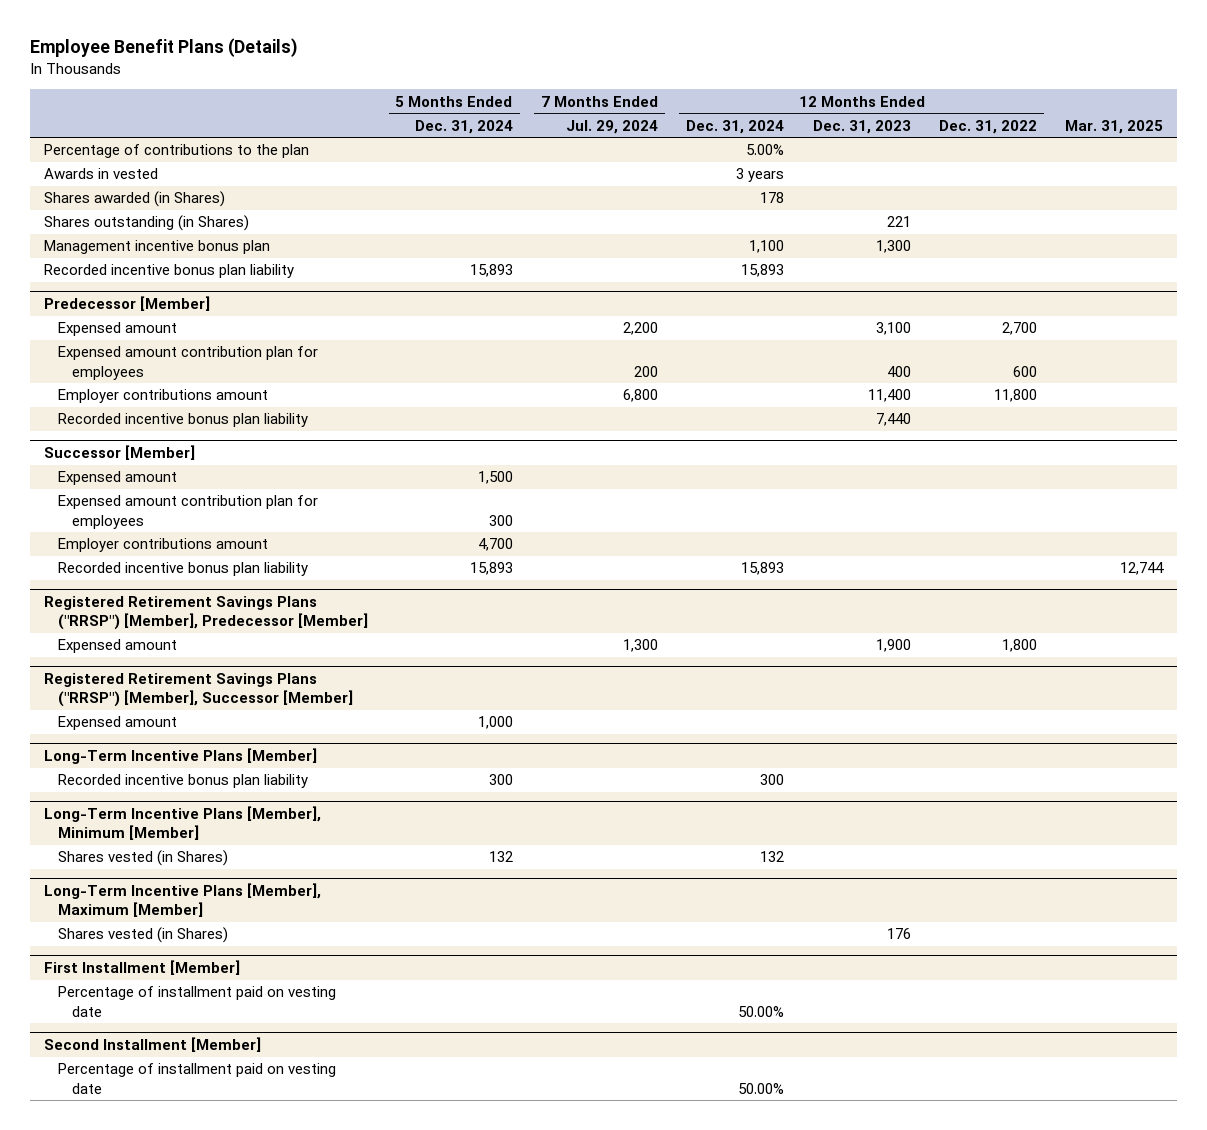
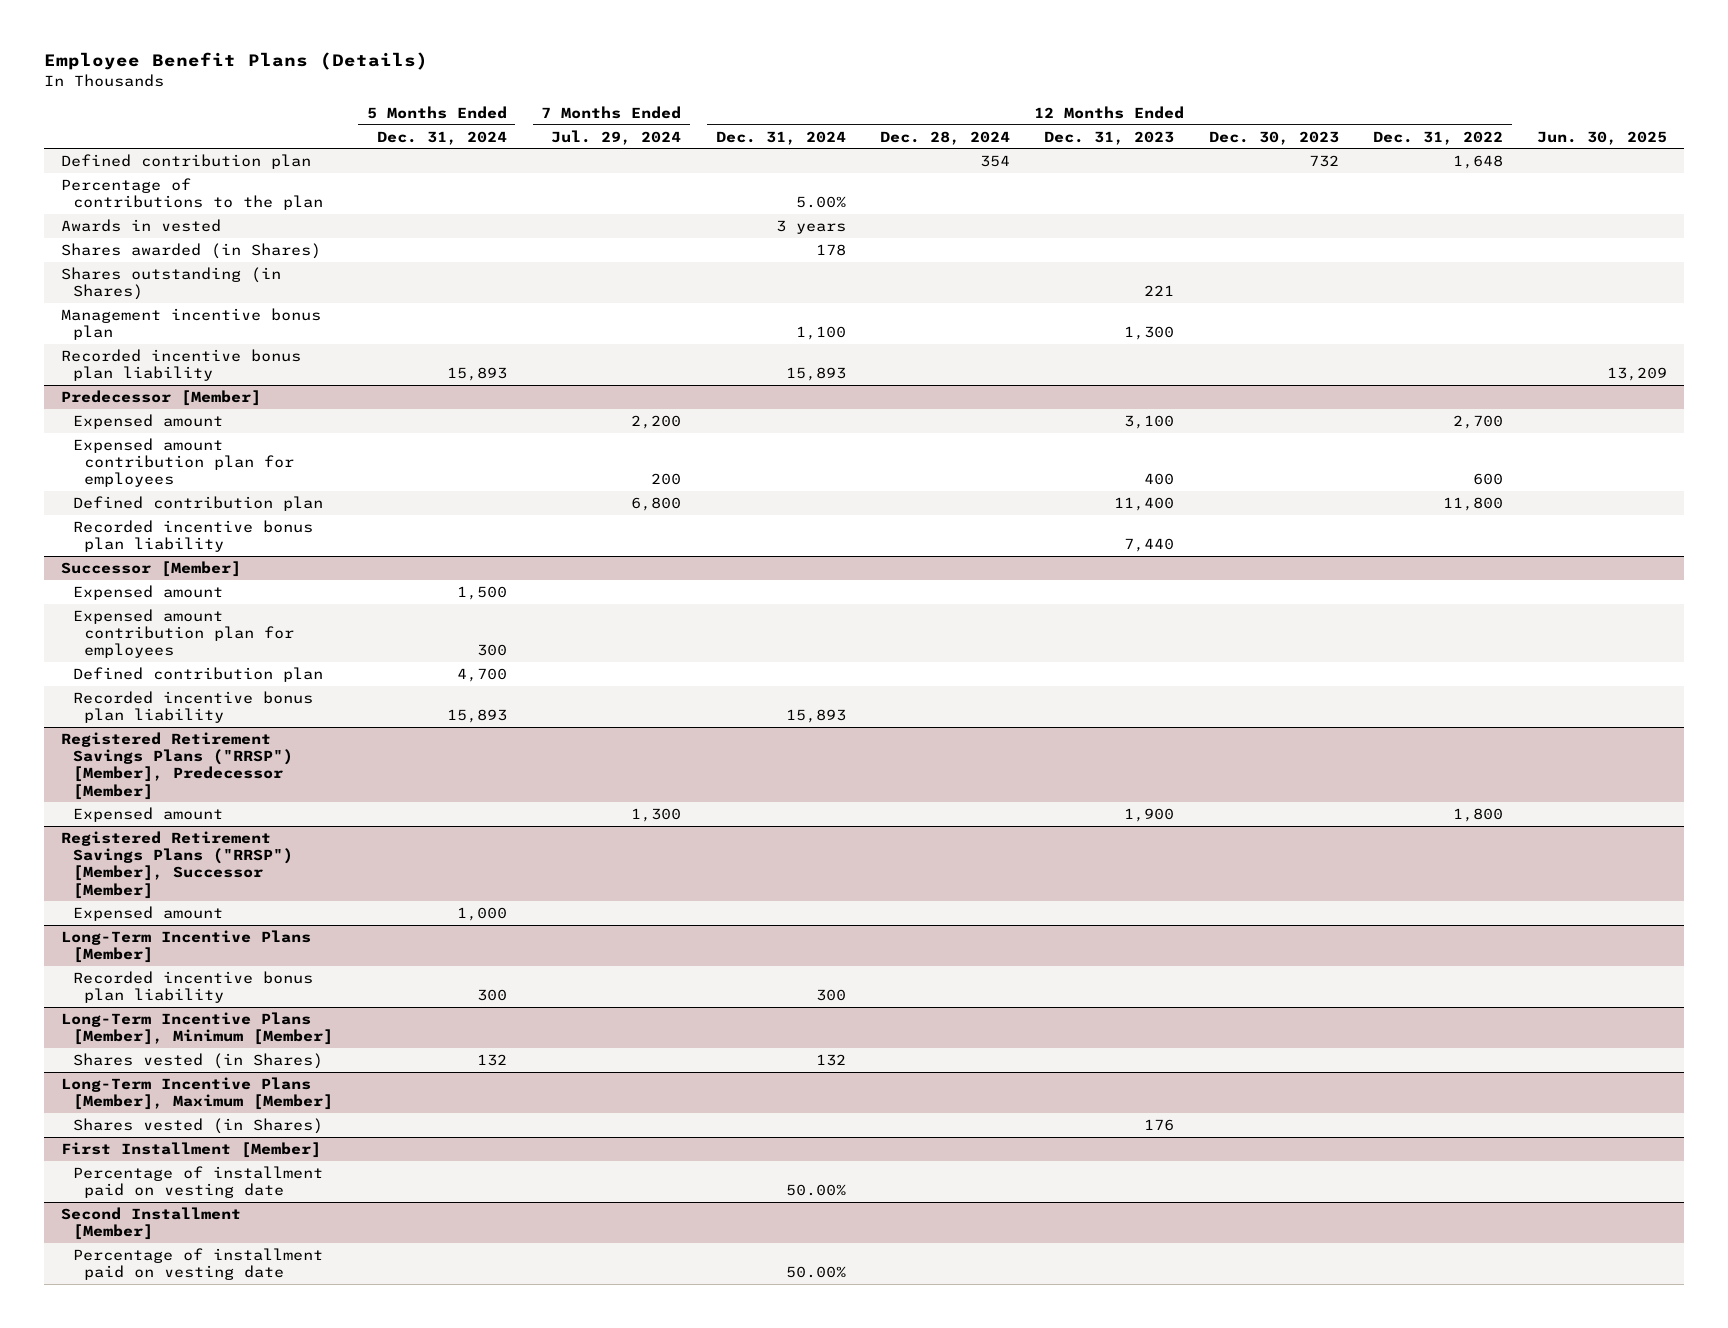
[1065,119,1164,134] Mar. 31, 2025 -> none
none -> [879,130,1010,145] Dec. 28, 2024
none -> [1208,130,1339,145] Dec. 30, 2023
none -> [1537,130,1668,145] Jun. 30, 2025
none -> [61,154,312,170] Defined contribution plan
[57,389,268,404] Employer contributions amount -> [72,496,323,512] Defined contribution plan
[57,538,268,553] Employer contributions amount -> [72,667,323,683] Defined contribution plan

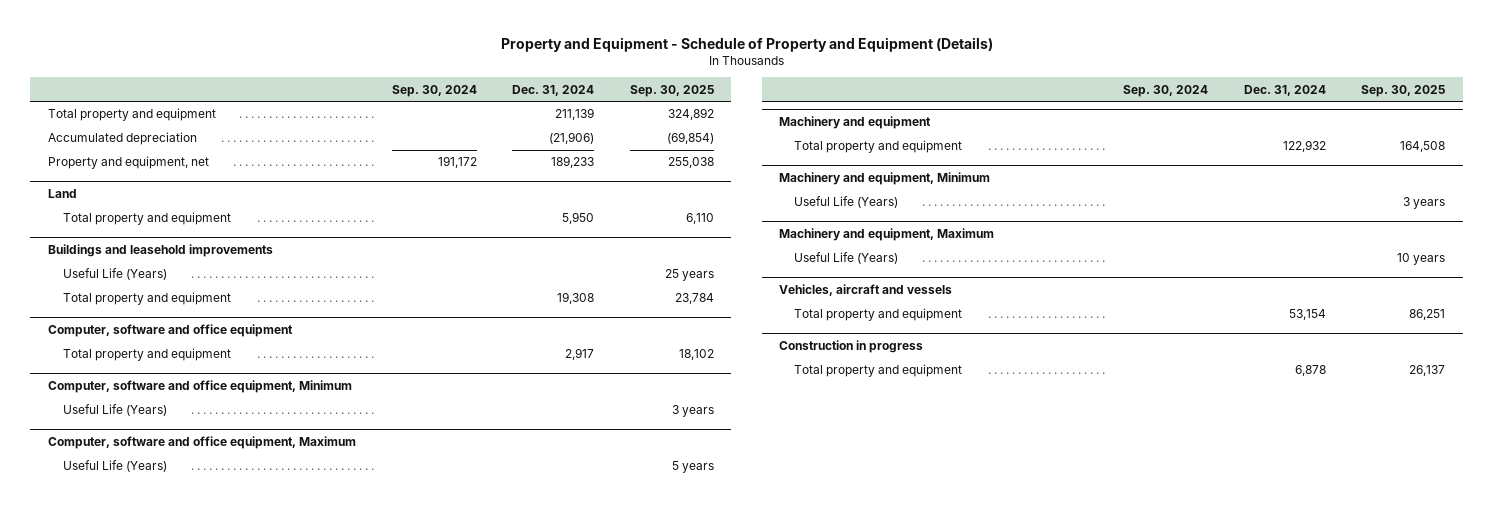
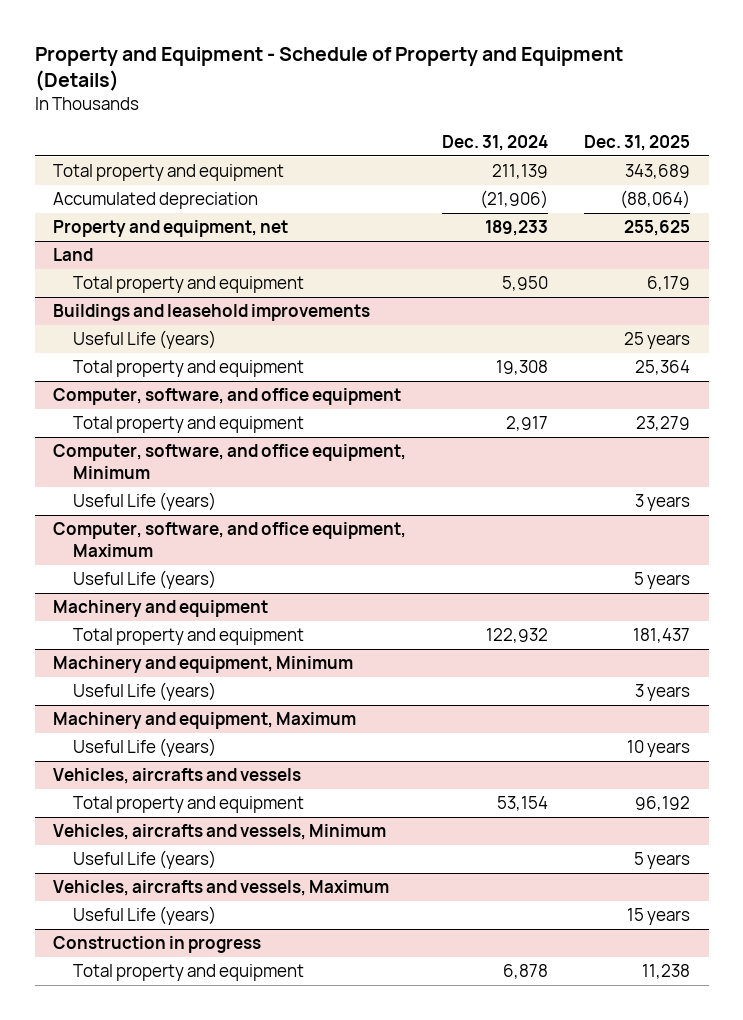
[391,84,477,97] Sep. 30, 2024 -> none
[629,84,714,97] Sep. 30, 2025 -> none
none -> [584,134,691,151] Dec. 31, 2025
[62,268,167,281] Useful Life (Years) -> [73,330,217,350] Useful Life (years)
[48,323,294,337] Computer, software and office equipment -> [52,388,401,406] Computer, software, and office equipment
[48,379,353,393] Computer, software and office equipment, Minimum -> [52,444,406,480] Computer, software, and office equipment, Minimum
[62,404,167,417] Useful Life (Years) -> [73,492,217,512] Useful Life (years)
[48,435,357,449] Computer, software and office equipment, Maximum -> [52,522,406,558] Computer, software, and office equipment, Maximum
[62,460,167,473] Useful Life (Years) -> [73,570,217,590] Useful Life (years)
[794,196,899,209] Useful Life (Years) -> [73,682,217,702] Useful Life (years)
[794,252,899,265] Useful Life (Years) -> [73,738,217,758] Useful Life (years)
[779,283,953,296] Vehicles, aircraft and vessels -> [52,768,301,785] Vehicles, aircrafts and vessels
none -> [52,824,386,841] Vehicles, aircrafts and vessels, Minimum
none -> [73,850,217,870] Useful Life (years)
none -> [52,880,389,897] Vehicles, aircrafts and vessels, Maximum
none -> [73,906,217,926] Useful Life (years)

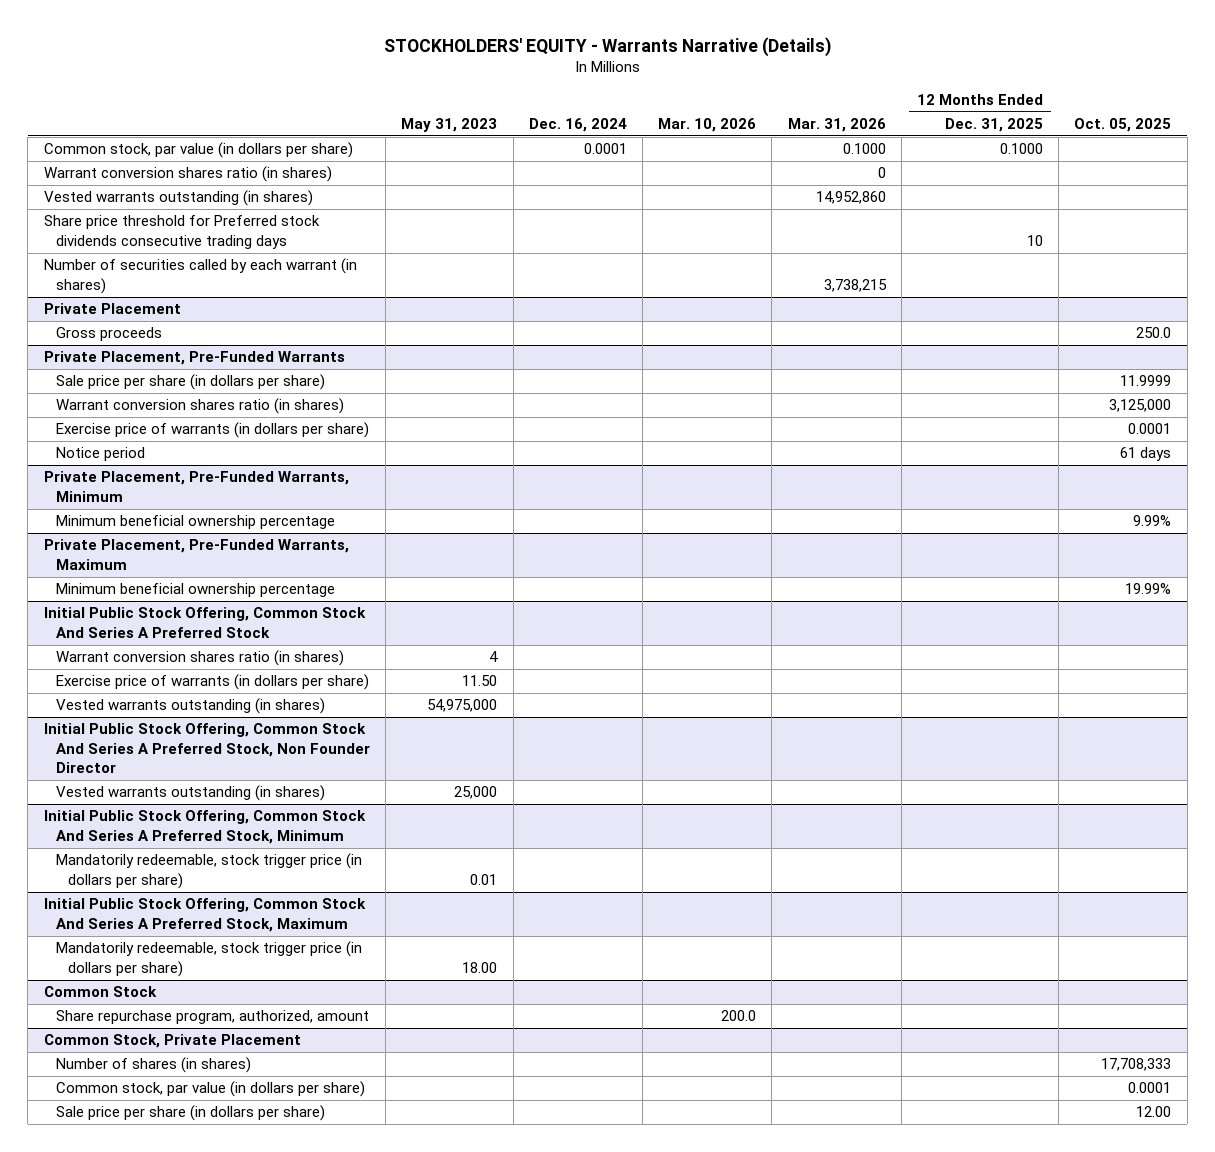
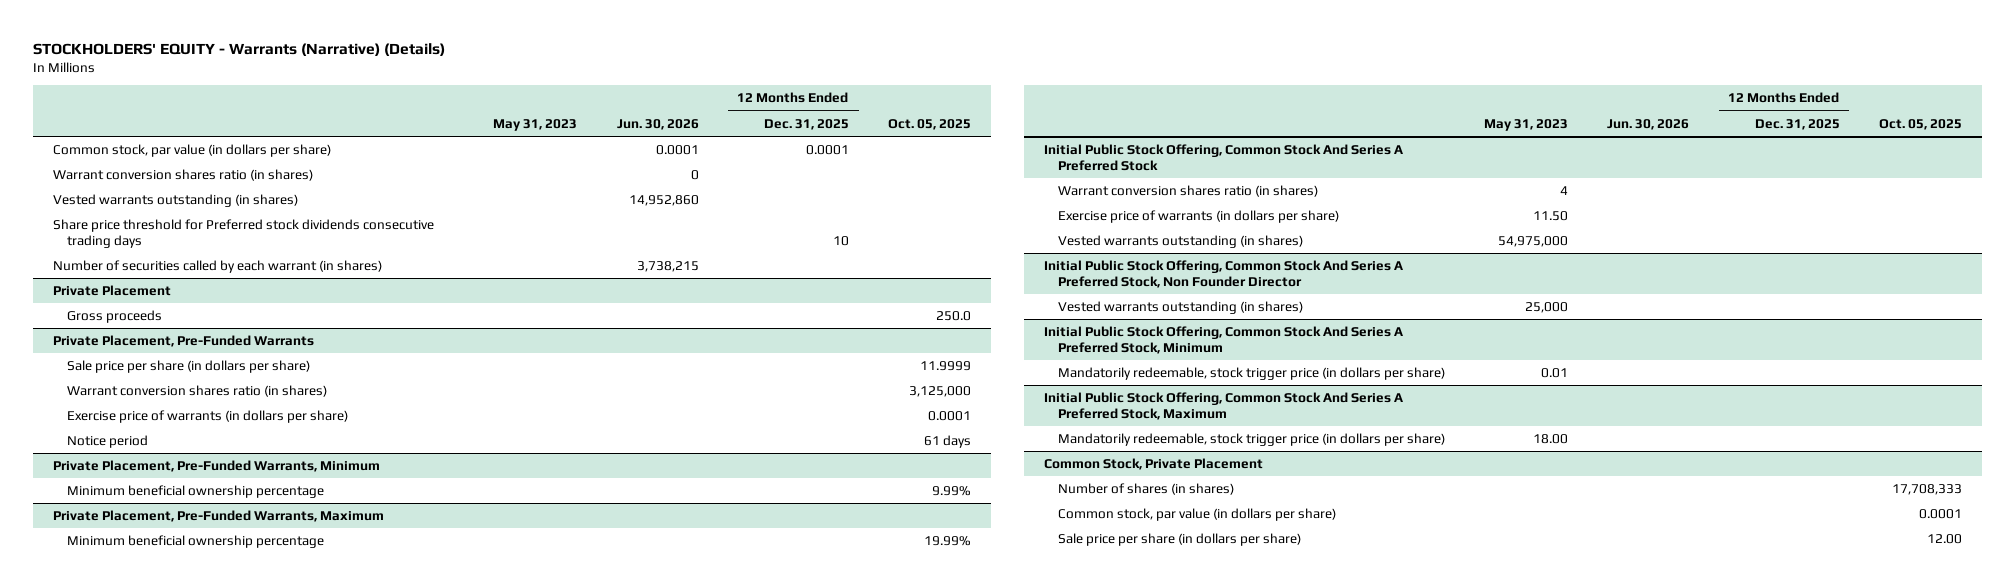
[383,36,831,57] STOCKHOLDERS' EQUITY - Warrants Narrative (Details) -> [33,43,446,57] STOCKHOLDERS' EQUITY - Warrants (Narrative) (Details)
[528,117,627,132] Dec. 16, 2024 -> none
[658,117,757,132] Mar. 10, 2026 -> none
[787,117,886,132] Mar. 31, 2026 -> none
none -> [616,118,699,130] Jun. 30, 2026
[1000,143,1044,155] 0.1000 -> [805,145,849,156] 0.0001
[43,986,157,998] Common Stock -> none
[56,1010,370,1025] Share repurchase program, authorized, amount -> none

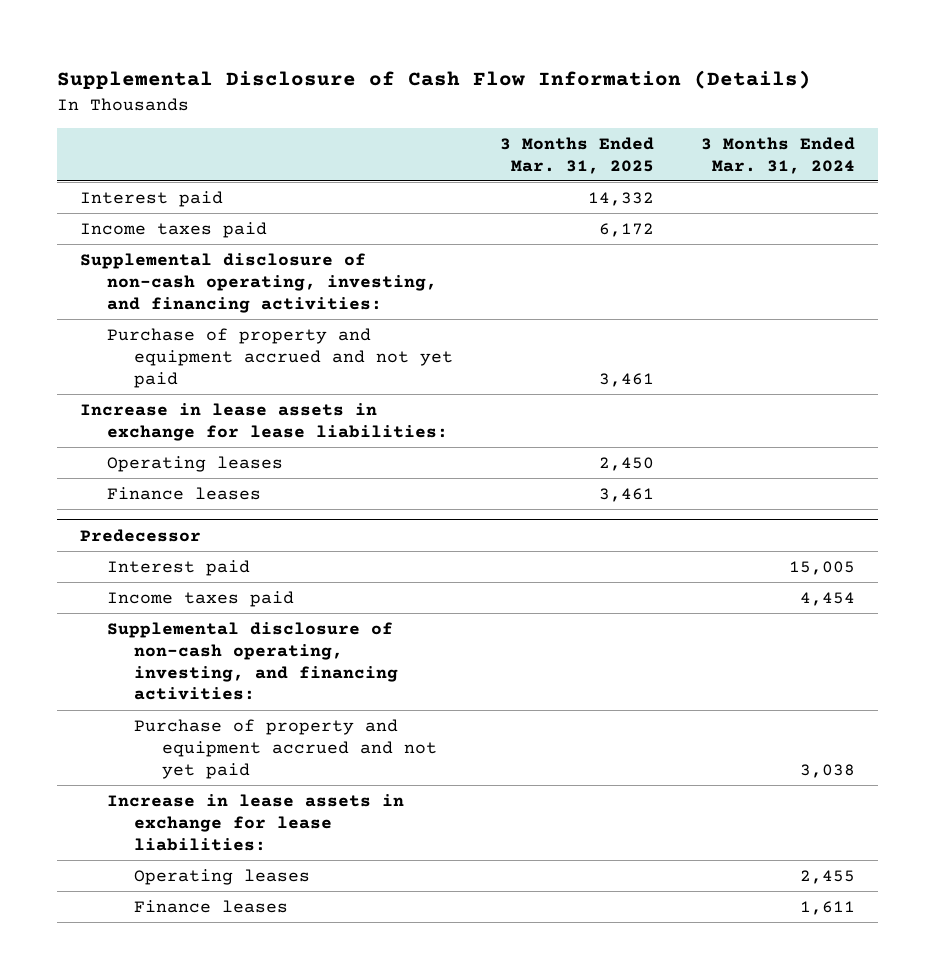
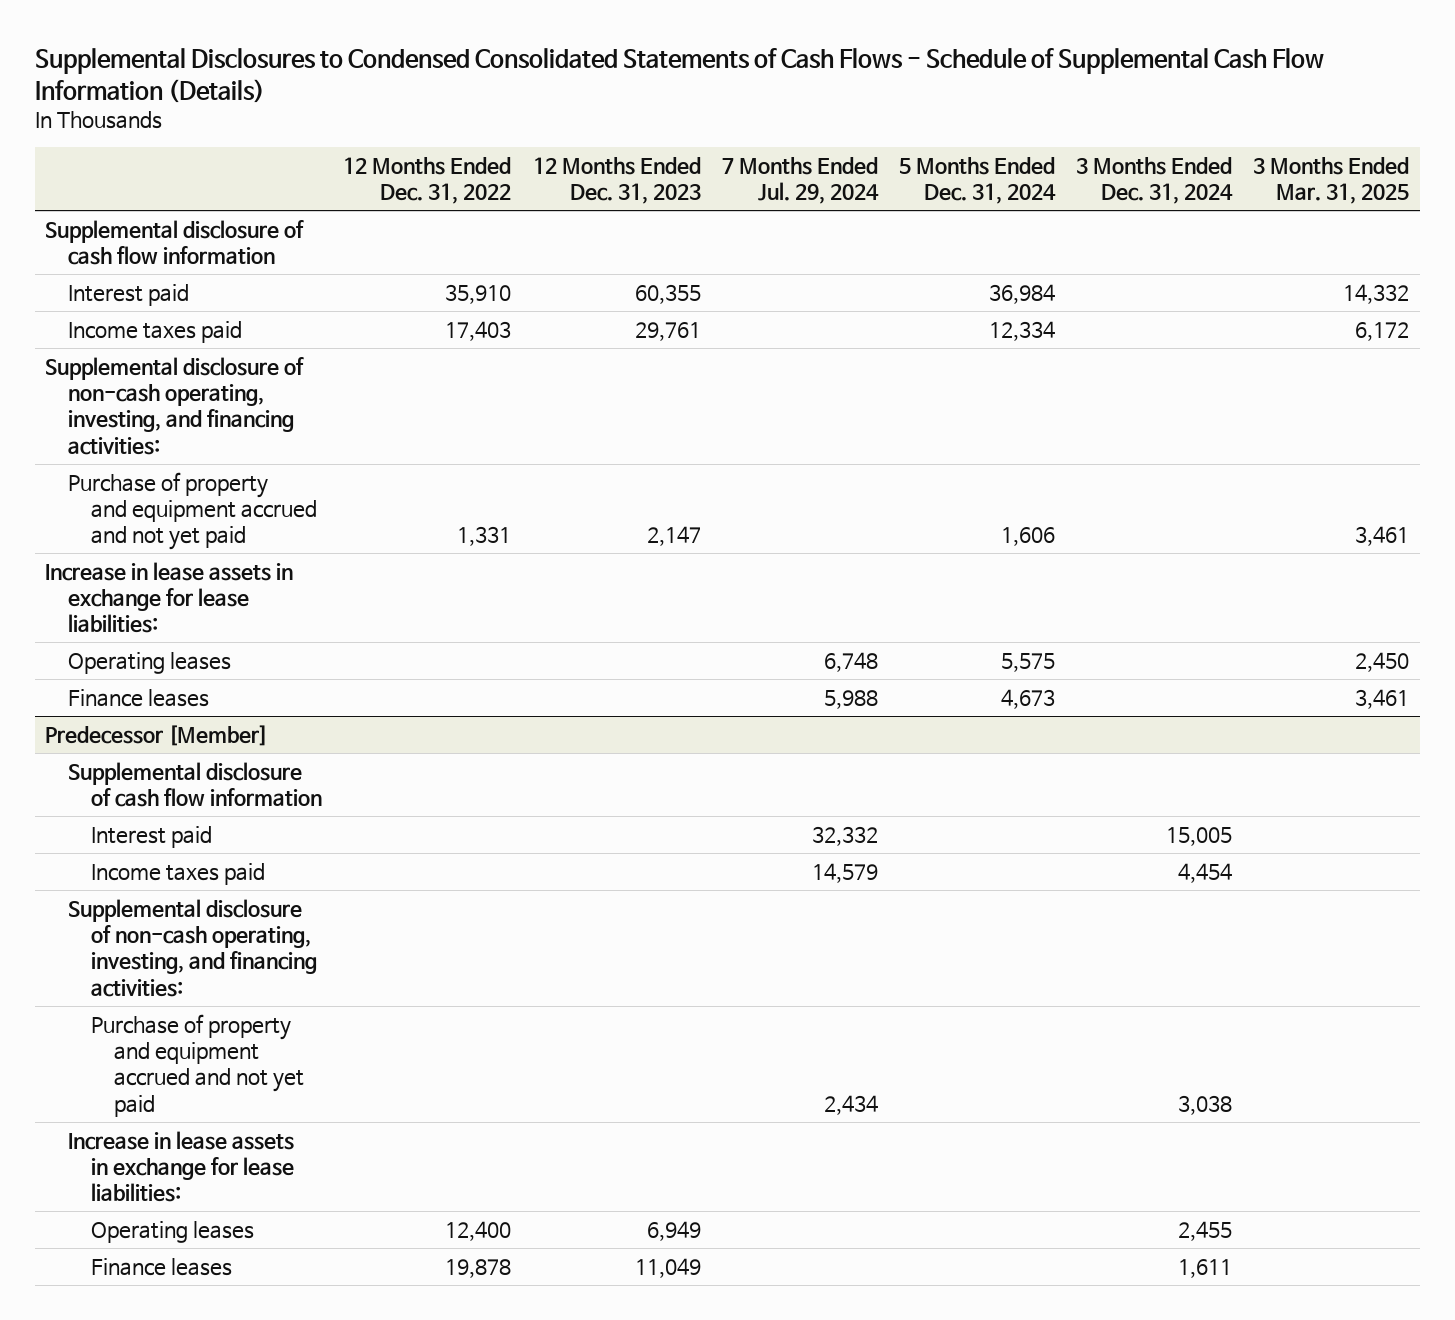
[57,70,812,90] Supplemental Disclosure of Cash Flow Information (Details) -> [34,47,1324,103] Supplemental Disclosures to Condensed Consolidated Statements of Cash Flows - Schedule of Supplemental Cash Flow Information (Details)
[700,136,855,174] 3 Months Ended Mar. 31, 2024 -> none
none -> [343,157,512,205] 12 Months Ended Dec. 31, 2022
none -> [532,157,701,205] 12 Months Ended Dec. 31, 2023
none -> [721,157,879,205] 7 Months Ended Jul. 29, 2024
none -> [898,157,1056,205] 5 Months Ended Dec. 31, 2024
none -> [1076,157,1234,205] 3 Months Ended Dec. 31, 2024
none -> [45,219,305,266] Supplemental disclosure of cash flow information
[80,528,202,542] Predecessor -> [45,724,269,746] Predecessor [Member]
none -> [68,761,323,808] Supplemental disclosure of cash flow information

